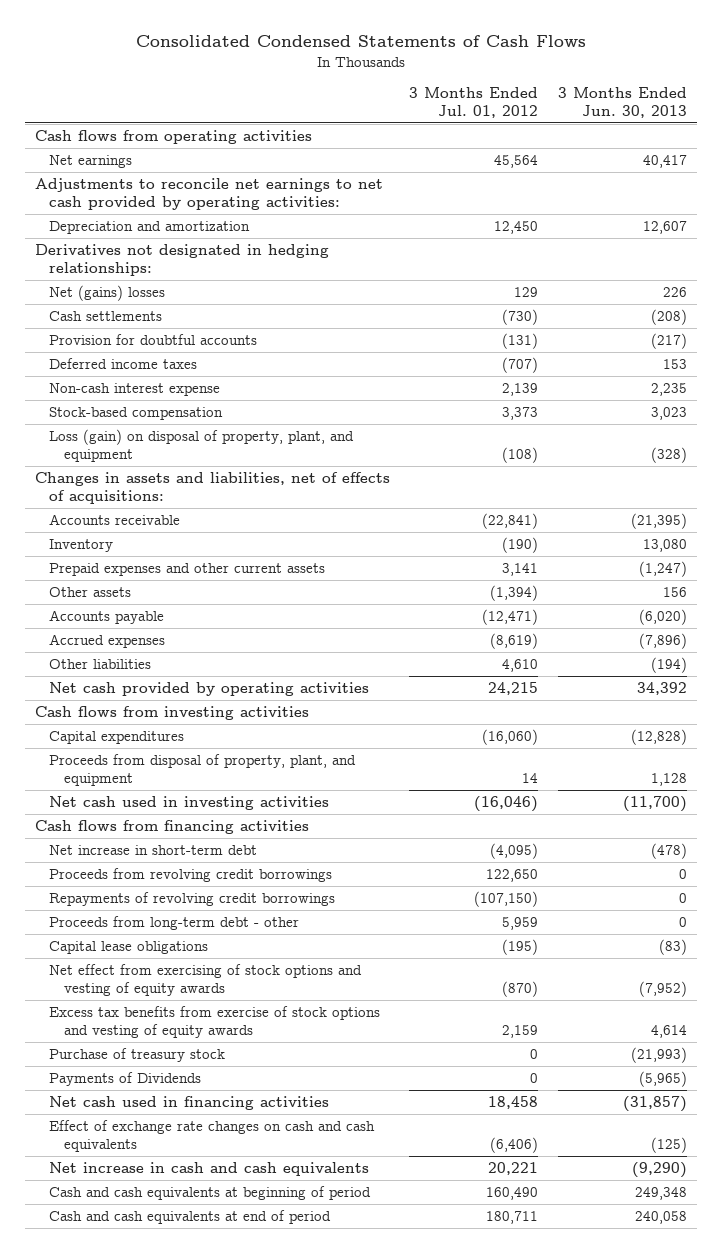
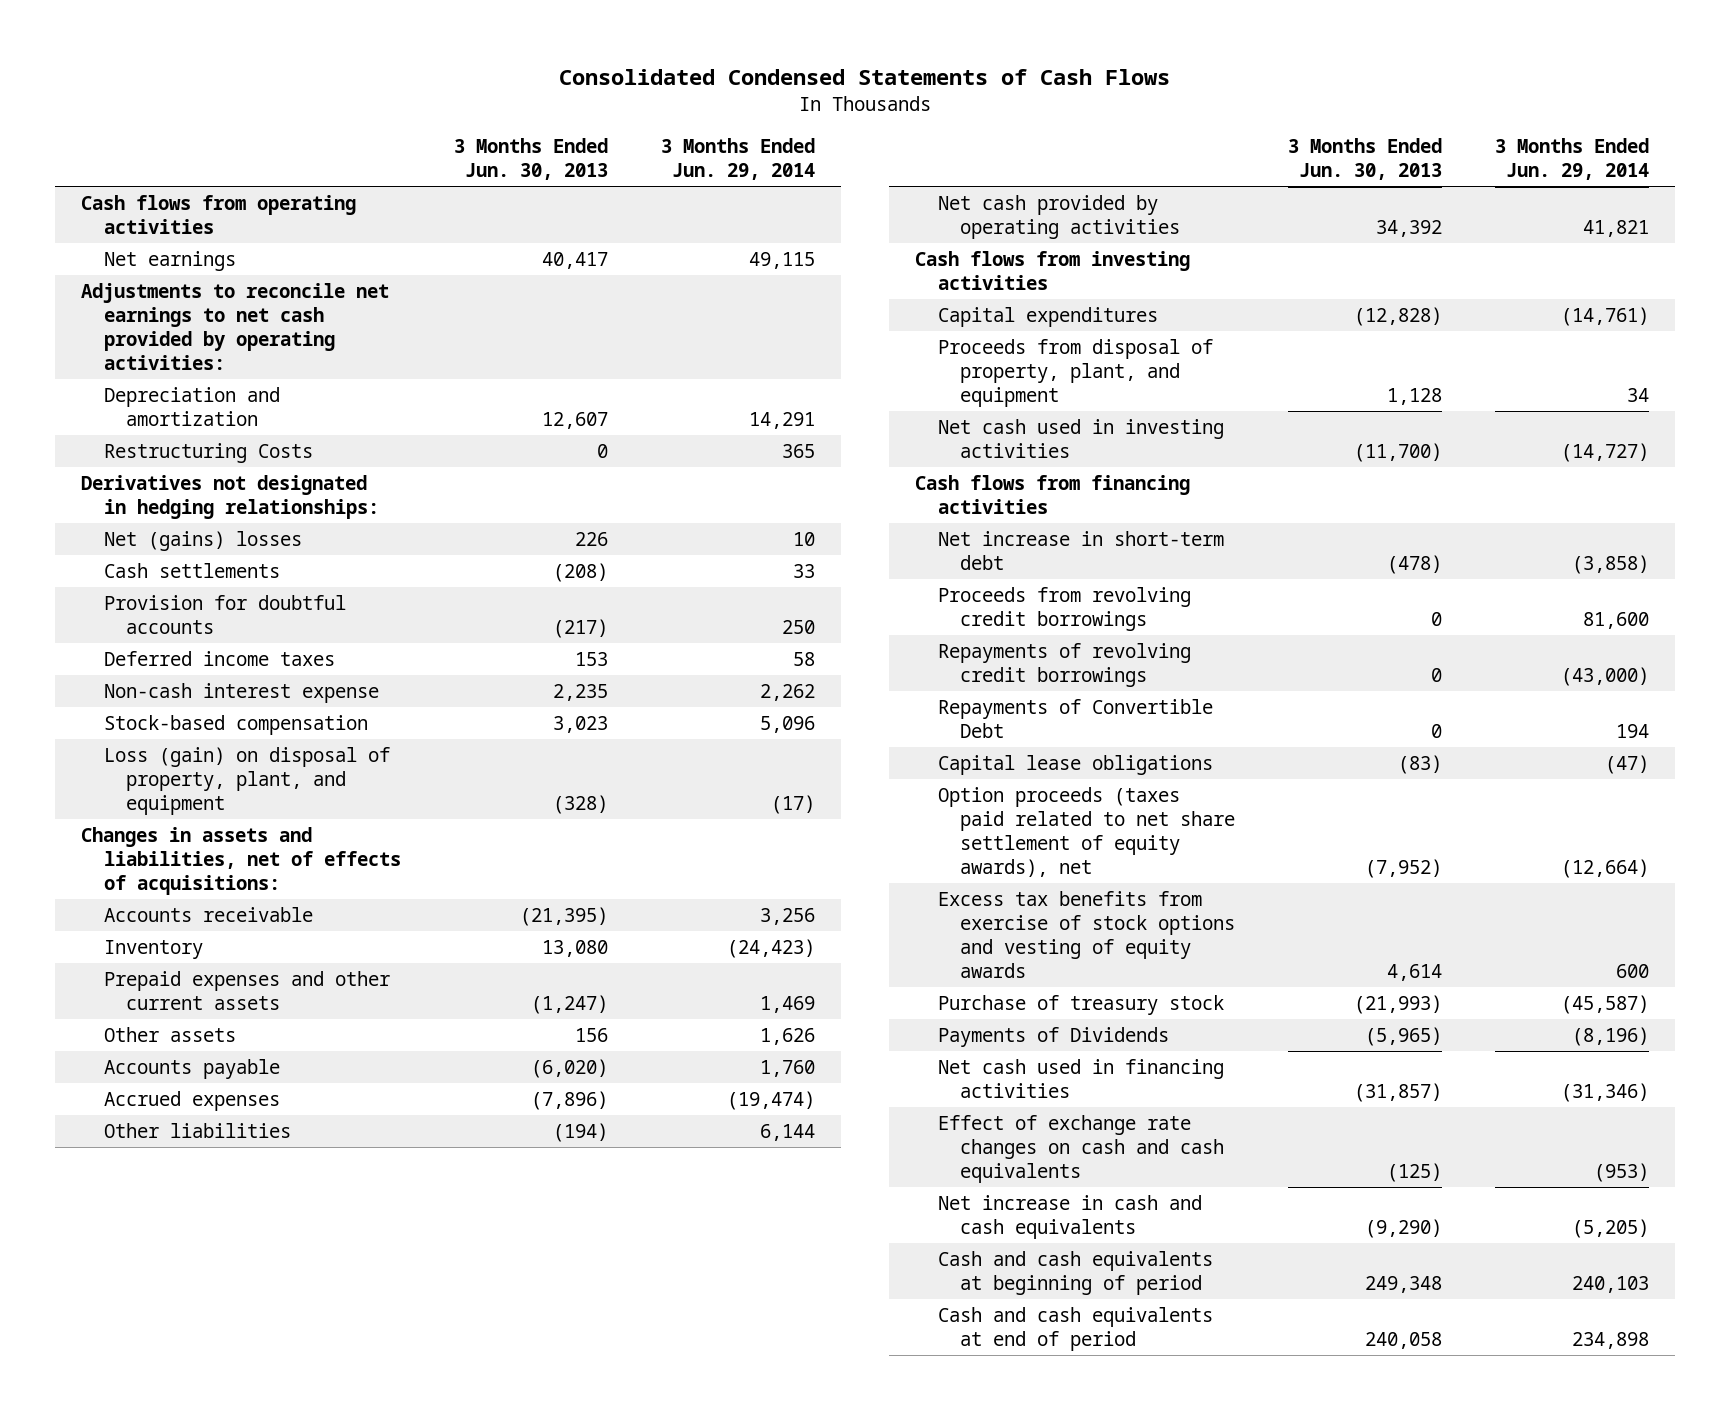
[409,86,539,118] 3 Months Ended Jul. 01, 2012 -> none
none -> [660,137,815,181] 3 Months Ended Jun. 29, 2014
none -> [103,442,313,463] Restructuring Costs
[49,915,300,930] Proceeds from long-term debt - other -> none
none -> [937,698,1213,739] Repayments of Convertible Debt
[49,963,363,996] Net effect from exercising of stock options and vesting of equity awards -> [937,786,1236,878] Option proceeds (taxes paid related to net share settlement of equity awards), net

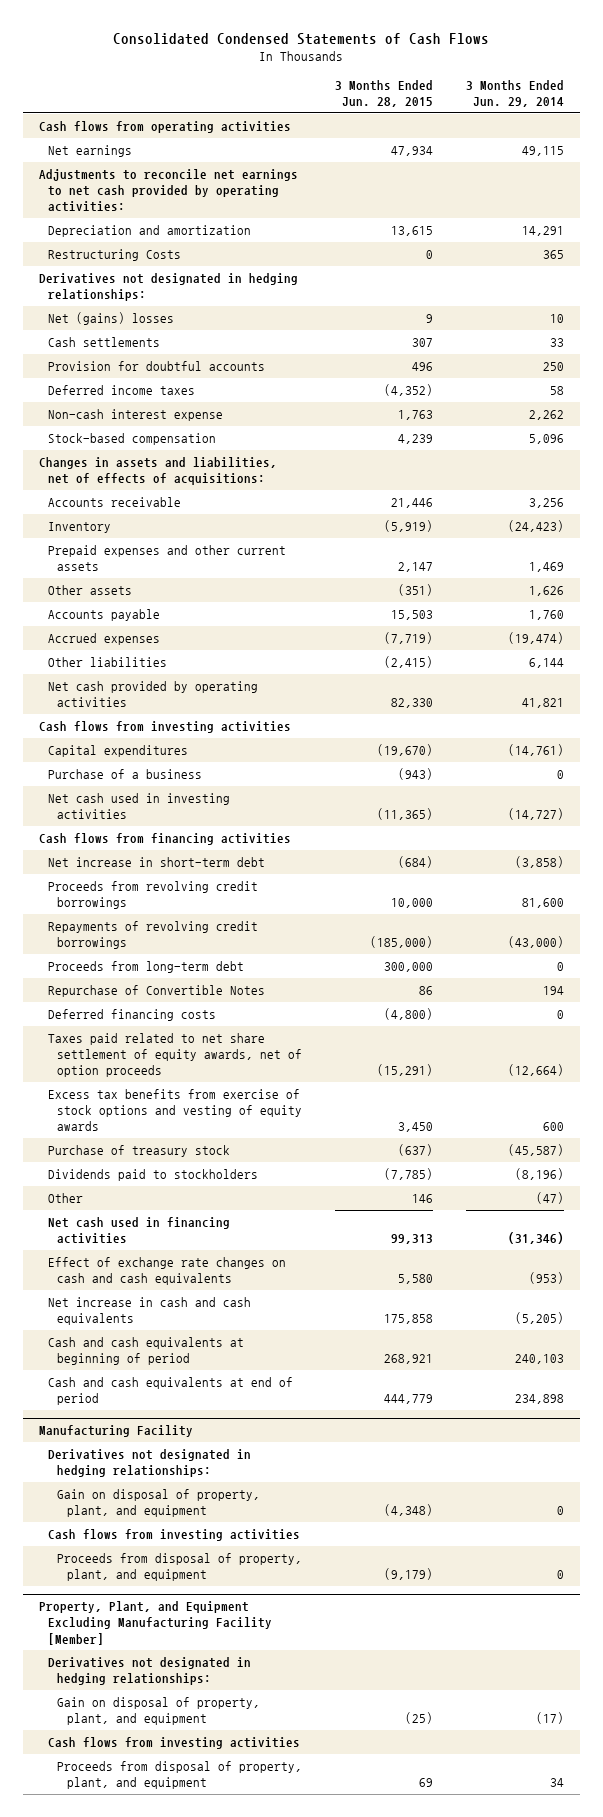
[454,137,609,181] 3 Months Ended Jun. 30, 2013 -> none
none -> [335,80,434,108] 3 Months Ended Jun. 28, 2015
[103,746,390,816] Loss (gain) on disposal of property, plant, and equipment -> none
[937,338,1213,408] Proceeds from disposal of property, plant, and equipment -> none
none -> [48,768,203,779] Purchase of a business
[937,754,1213,775] Capital lease obligations -> none
none -> [48,960,245,973] Proceeds from long-term debt
[937,698,1213,739] Repayments of Convertible Debt -> [48,984,266,997] Repurchase of Convertible Notes
none -> [48,1008,217,1021] Deferred financing costs
[937,786,1236,878] Option proceeds (taxes paid related to net share settlement of equity awards), net -> [48,1032,303,1078] Taxes paid related to net share settlement of equity awards, net of option proceeds
[937,1026,1169,1047] Payments of Dividends -> [48,1168,259,1181] Dividends paid to stockholders
none -> [48,1192,84,1203] Other
none -> [39,1425,194,1438] Manufacturing Facility
none -> [48,1448,252,1478] Derivatives not designated in hedging relationships:
none -> [57,1488,261,1518] Gain on disposal of property, plant, and equipment
none -> [48,1528,301,1541] Cash flows from investing activities
none -> [57,1552,303,1582] Proceeds from disposal of property, plant, and equipment
none -> [39,1601,273,1645] Property, Plant, and Equipment Excluding Manufacturing Facility [Member]
none -> [48,1656,252,1686] Derivatives not designated in hedging relationships:
none -> [57,1696,261,1726] Gain on disposal of property, plant, and equipment
none -> [48,1736,301,1749] Cash flows from investing activities
none -> [57,1760,303,1790] Proceeds from disposal of property, plant, and equipment

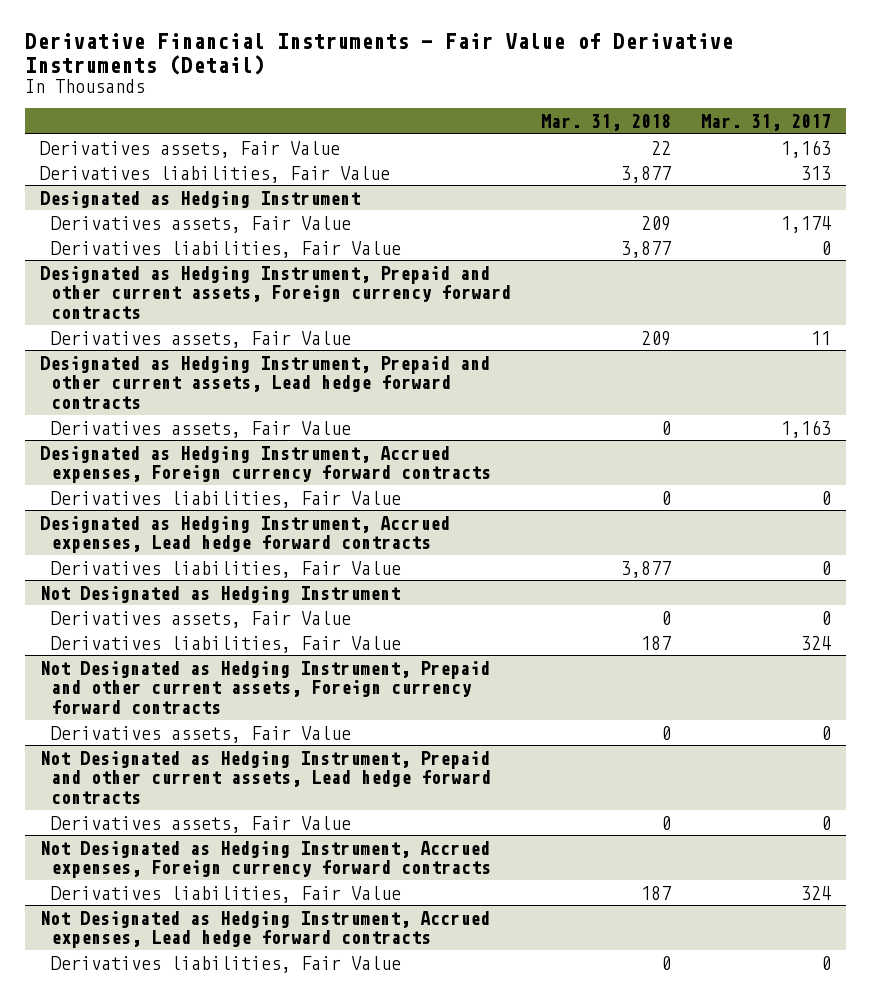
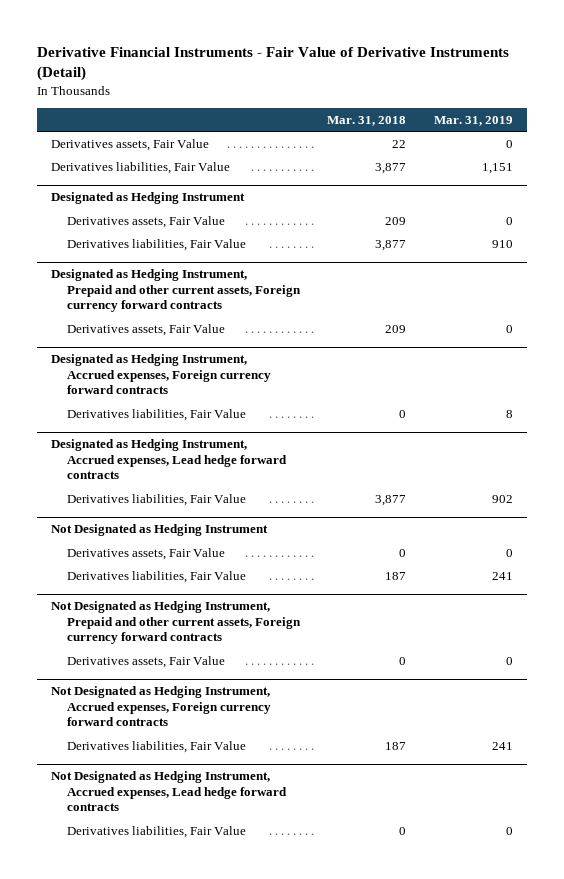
[701,113,832,131] Mar. 31, 2017 -> none
none -> [434,115,514,126] Mar. 31, 2019
[40,355,491,410] Designated as Hedging Instrument, Prepaid and other current assets, Lead hedge forward contracts -> none
[51,420,352,438] Derivatives assets, Fair Value -> none
[40,750,492,805] Not Designated as Hedging Instrument, Prepaid and other current assets, Lead hedge forward contracts -> none
[51,815,352,833] Derivatives assets, Fair Value -> none

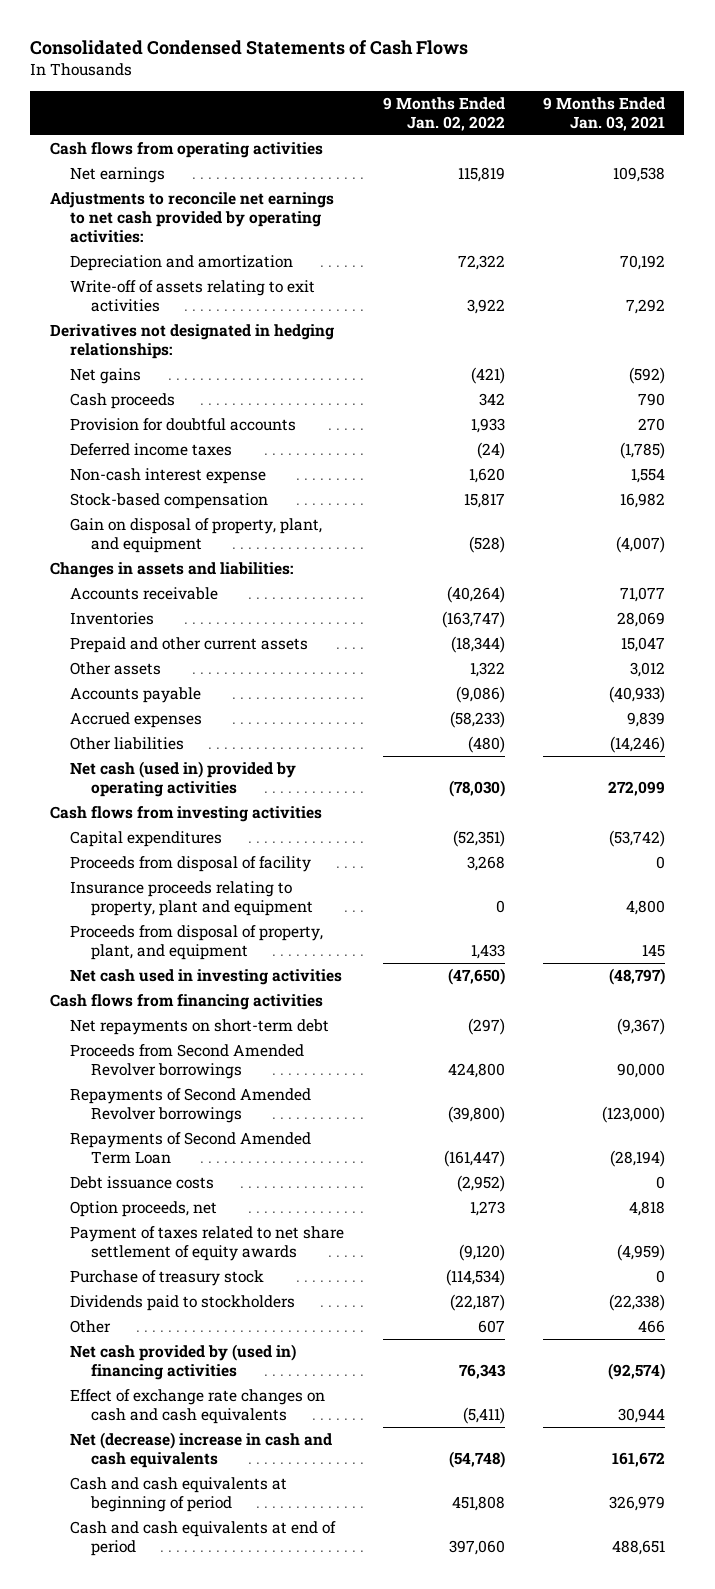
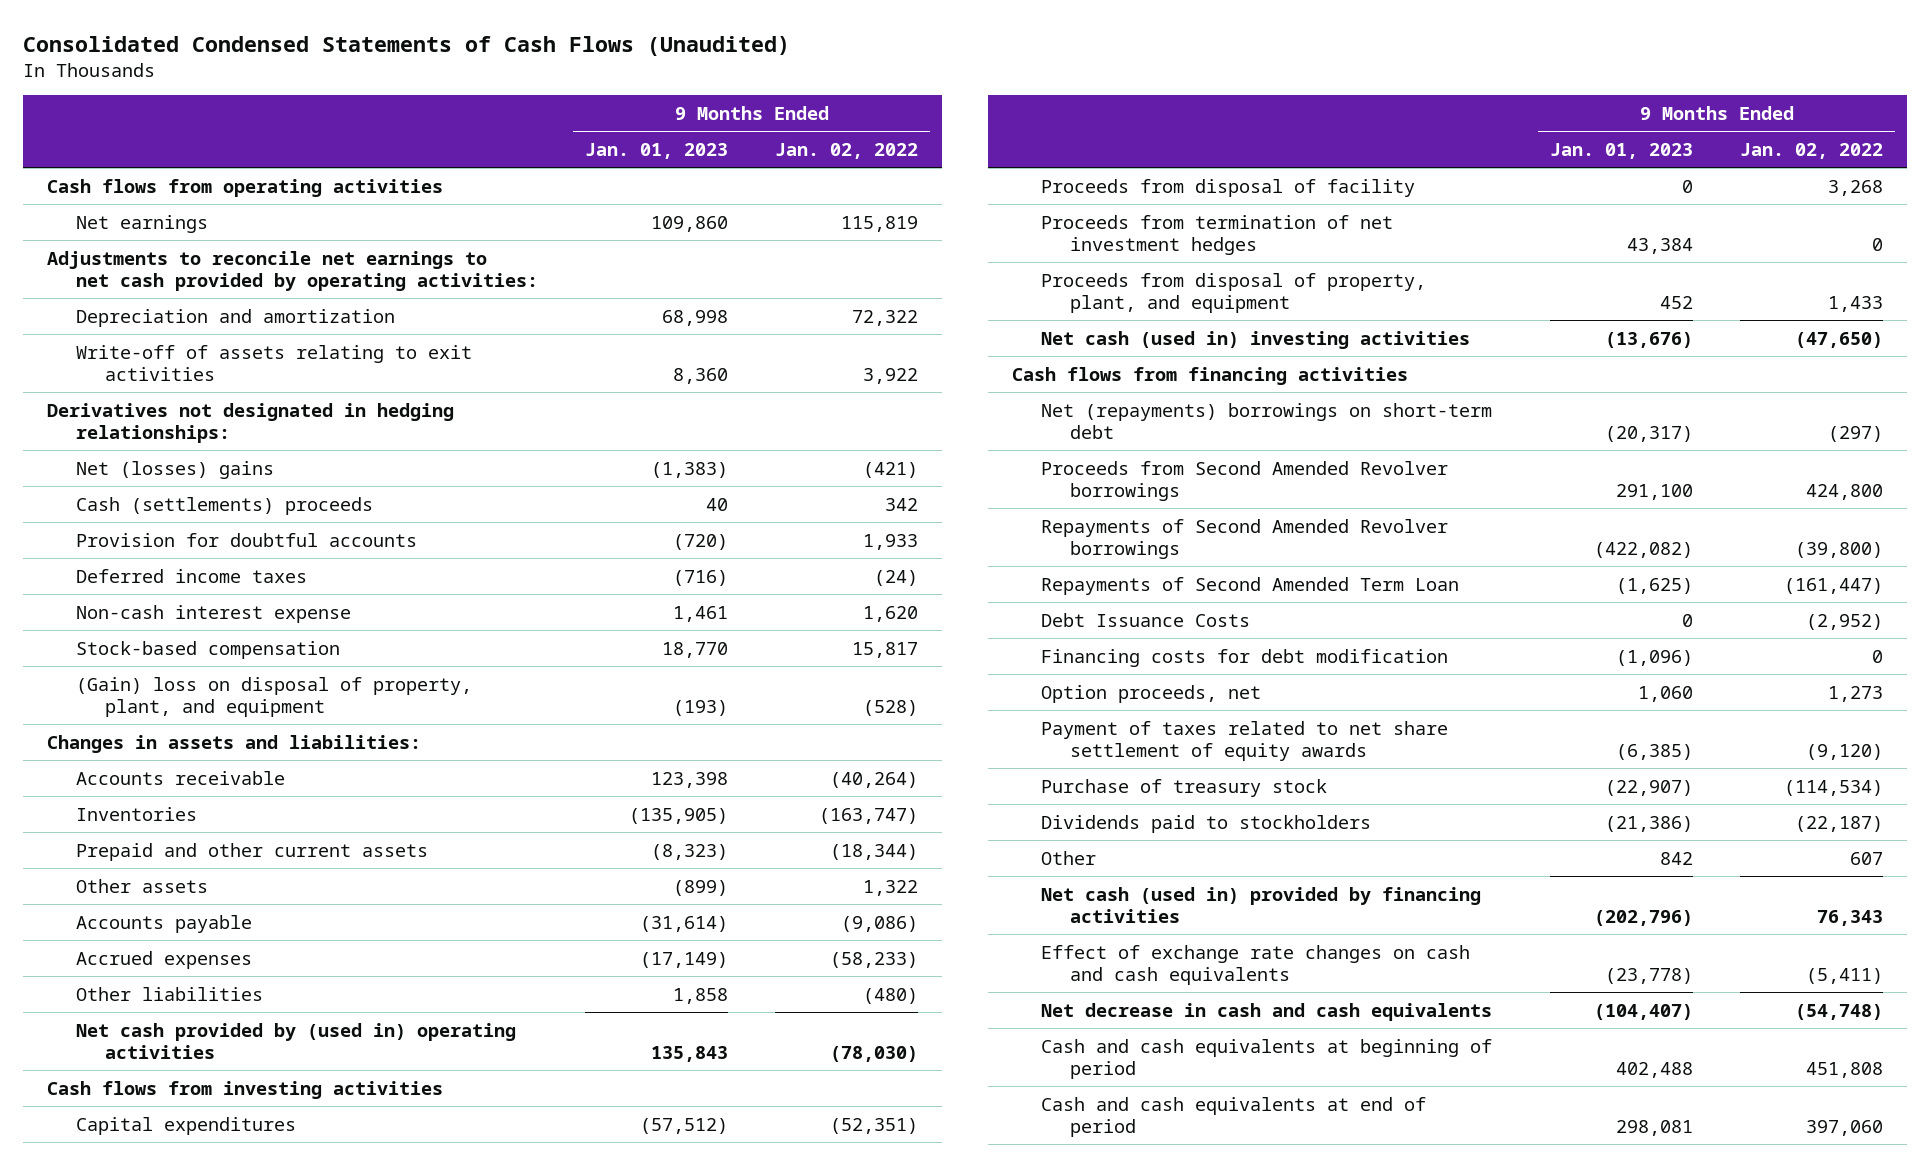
[30,40,469,56] Consolidated Condensed Statements of Cash Flows -> [23,35,791,56] Consolidated Condensed Statements of Cash Flows (Unaudited)
[543,96,666,132] 9 Months Ended Jan. 03, 2021 -> none
none -> [585,142,729,159] Jan. 01, 2023
[70,367,142,384] Net gains -> [75,460,274,479] Net (losses) gains
[70,392,176,409] Cash proceeds -> [75,496,373,515] Cash (settlements) proceeds
[70,517,323,554] Gain on disposal of property, plant, and equipment -> [75,676,472,717] (Gain) loss on disposal of property, plant, and equipment
[70,760,297,798] Net cash (used in) provided by operating activities -> [75,1022,516,1059] Net cash provided by (used in) operating activities
[70,880,314,917] Insurance proceeds relating to property, plant and equipment -> [1040,214,1393,255] Proceeds from termination of net investment hedges
[70,968,343,985] Net cash used in investing activities -> [1040,330,1470,349] Net cash (used in) investing activities
[70,1018,330,1035] Net repayments on short-term debt -> [1040,402,1492,439] Net (repayments) borrowings on short-term debt
[70,1175,215,1189] Debt issuance costs -> [1040,612,1250,627] Debt Issuance Costs
none -> [1040,648,1448,667] Financing costs for debt modification
[70,1343,297,1381] Net cash provided by (used in) financing activities -> [1040,886,1481,923] Net cash (used in) provided by financing activities
[70,1431,333,1469] Net (decrease) increase in cash and cash equivalents -> [1040,1002,1492,1021] Net decrease in cash and cash equivalents

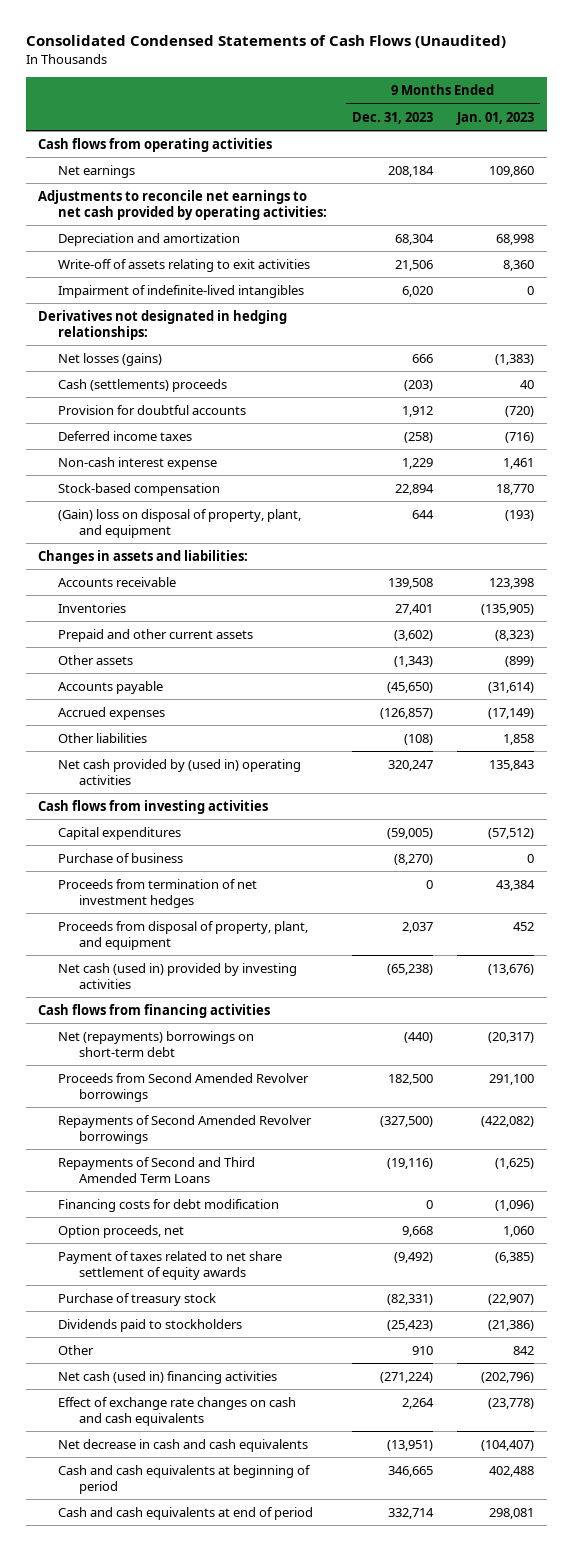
[775,142,919,159] Jan. 02, 2022 -> none
none -> [351,111,433,124] Dec. 31, 2023
none -> [58,284,305,298] Impairment of indefinite-lived intangibles
[75,460,274,479] Net (losses) gains -> [58,352,163,366] Net losses (gains)
[1040,178,1415,197] Proceeds from disposal of facility -> none
none -> [58,852,184,863] Purchase of business
[1040,330,1470,349] Net cash (used in) investing activities -> [58,962,298,989] Net cash (used in) provided by investing activities
[1040,612,1250,627] Debt Issuance Costs -> none
[1040,576,1459,595] Repayments of Second Amended Term Loan -> [58,1156,256,1183] Repayments of Second and Third Amended Term Loans
[1040,886,1481,923] Net cash (used in) provided by financing activities -> [58,1370,278,1384] Net cash (used in) financing activities

